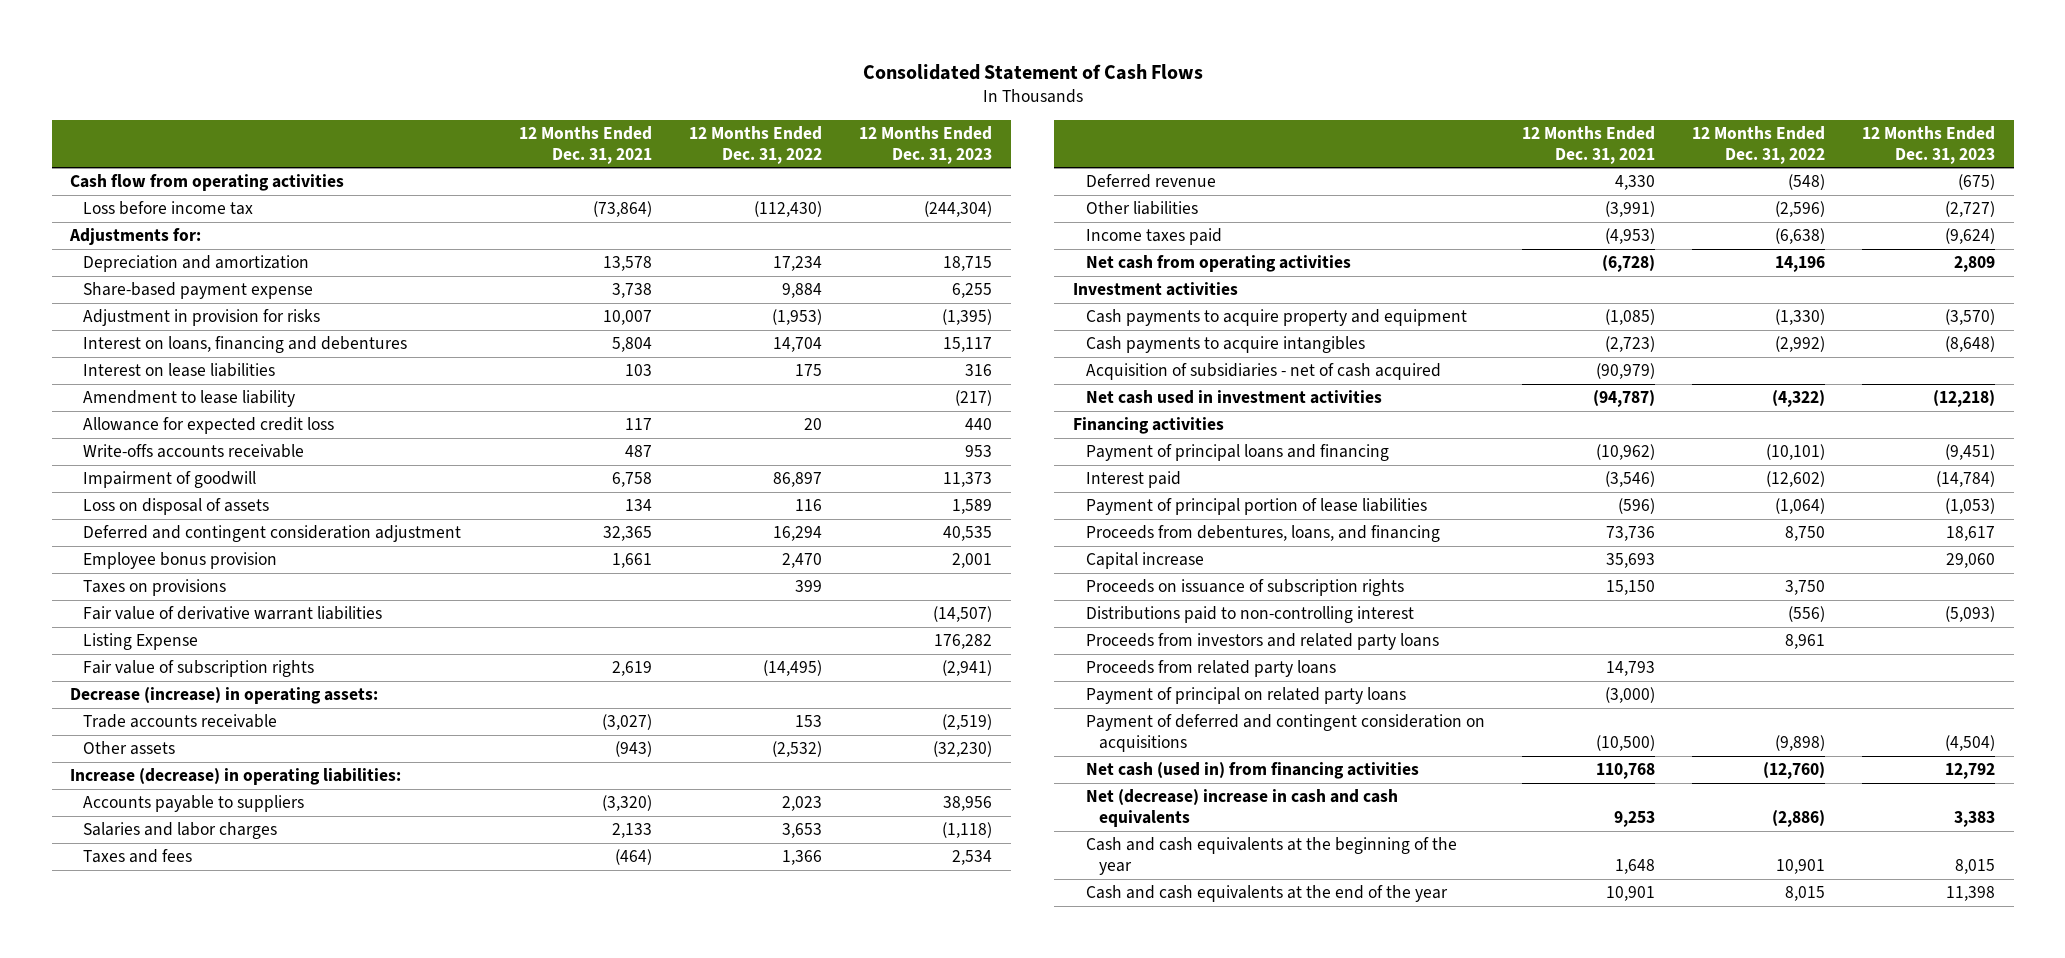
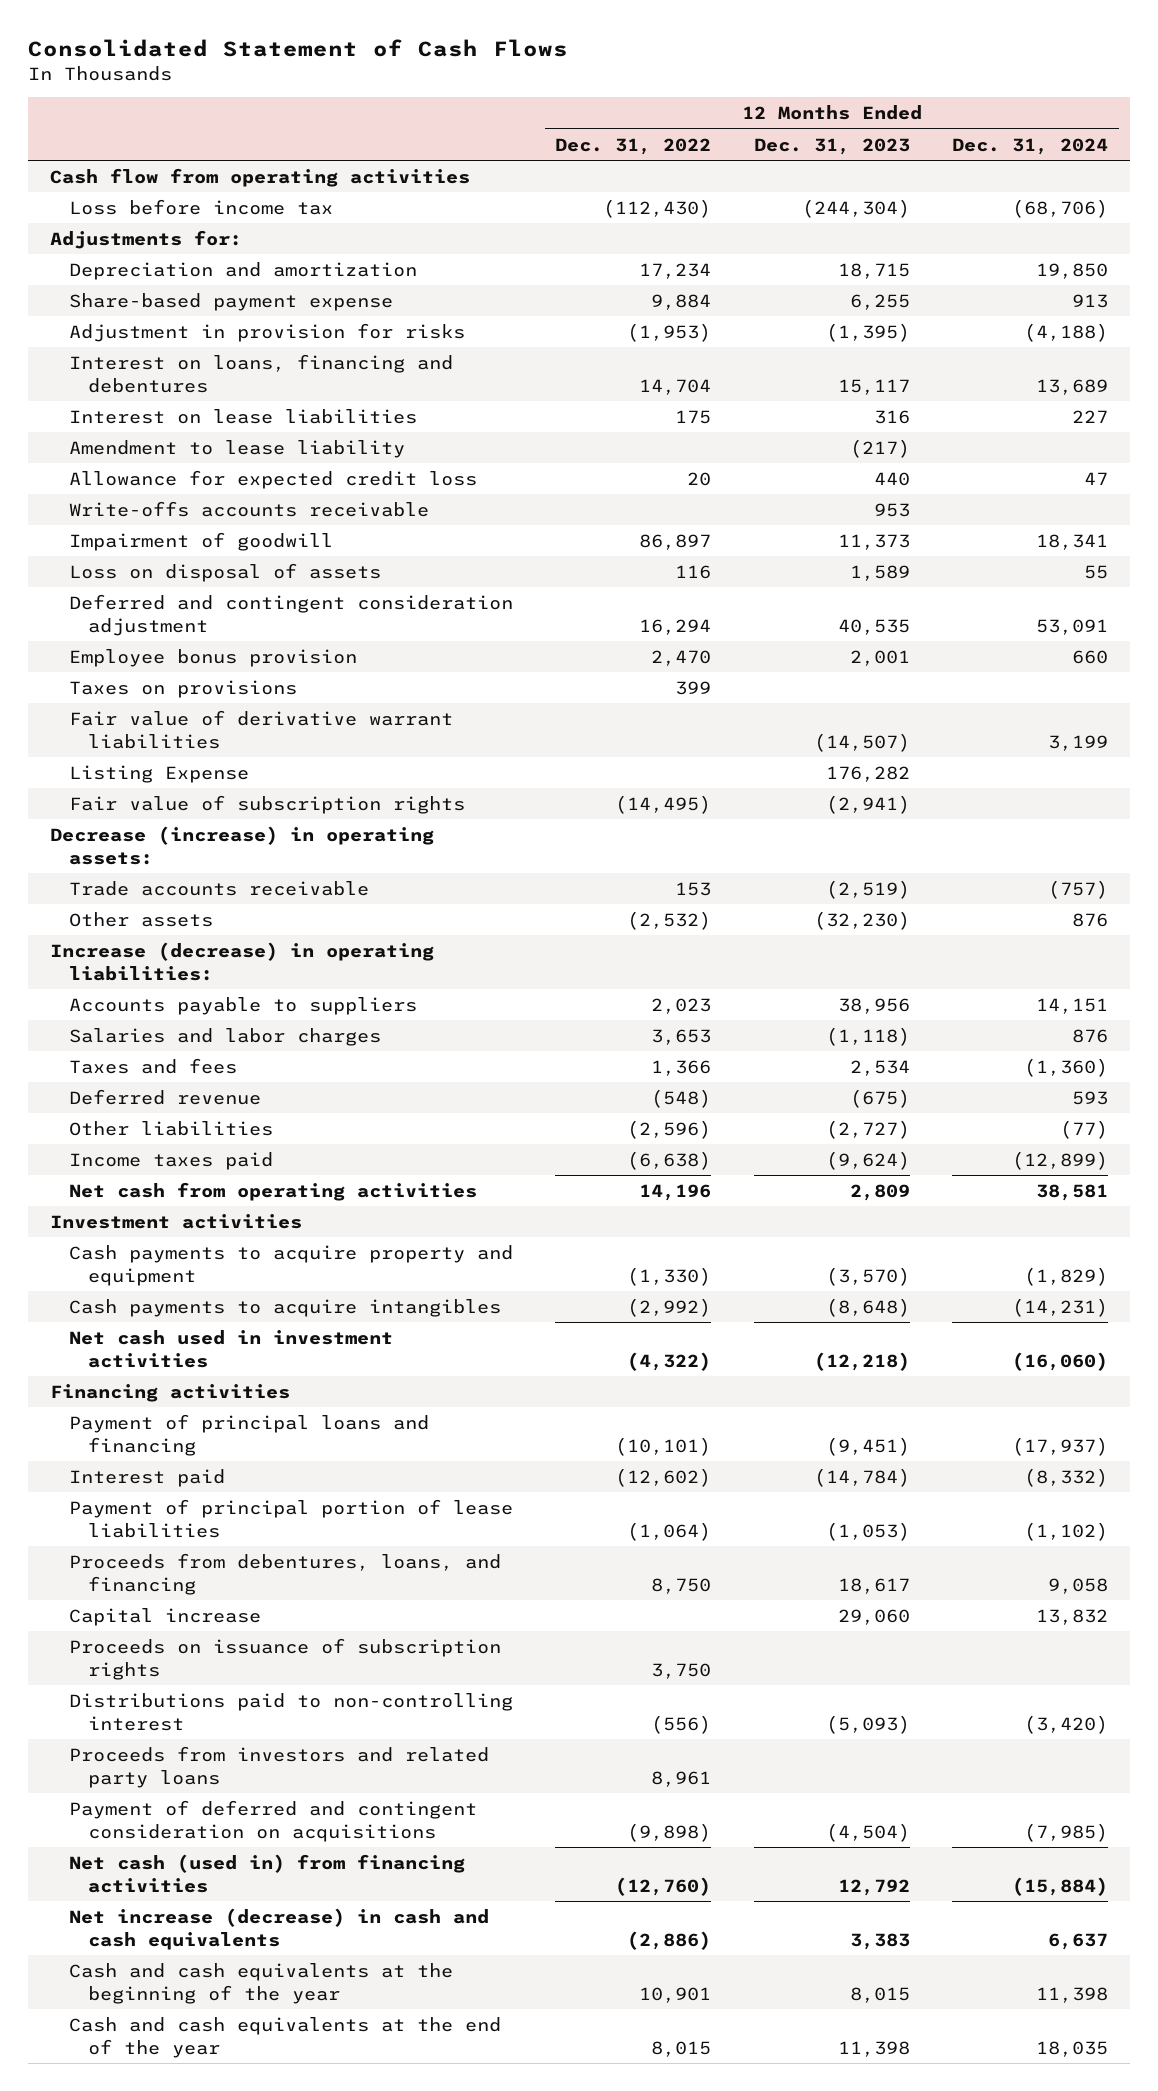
[519,125,653,164] 12 Months Ended Dec. 31, 2021 -> none
none -> [952,137,1109,155] Dec. 31, 2024
[1085,363,1441,381] Acquisition of subsidiaries - net of cash acquired -> none
[1085,660,1336,678] Proceeds from related party loans -> none
[1085,687,1406,705] Payment of principal on related party loans -> none
[1085,789,1398,828] Net (decrease) increase in cash and cash equivalents -> [68,1907,489,1950] Net increase (decrease) in cash and cash equivalents

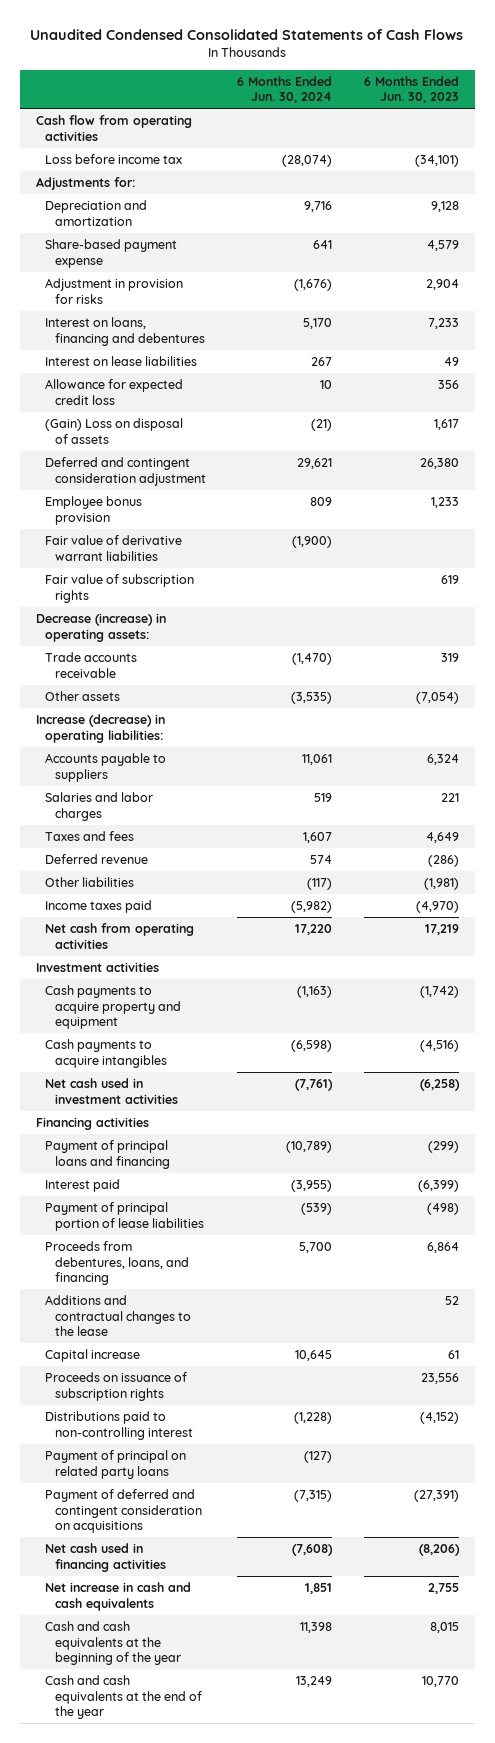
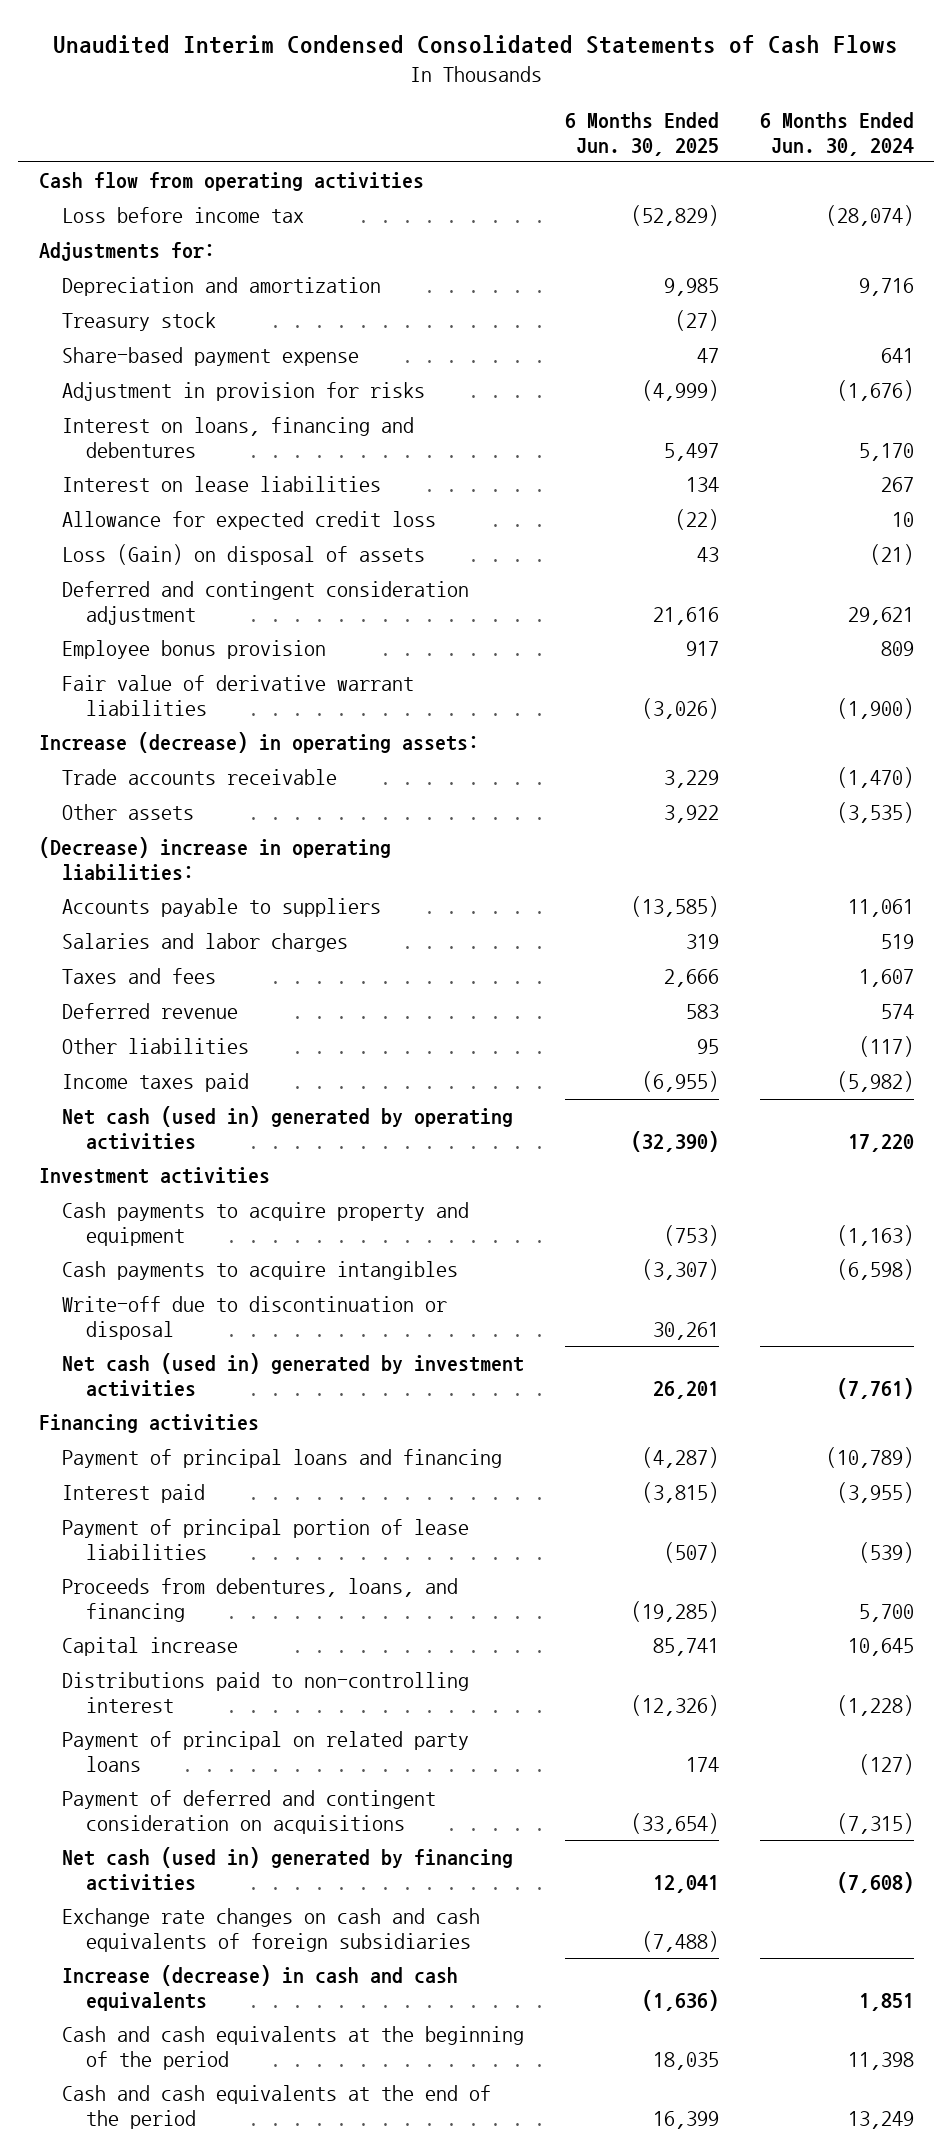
[30,28,464,40] Unaudited Condensed Consolidated Statements of Cash Flows -> [53,34,899,54] Unaudited Interim Condensed Consolidated Statements of Cash Flows
[363,75,459,104] 6 Months Ended Jun. 30, 2023 -> none
none -> [565,111,720,156] 6 Months Ended Jun. 30, 2025
none -> [62,312,217,332] Treasury stock
[45,418,184,444] (Gain) Loss on disposal of assets -> [62,544,426,566] Loss (Gain) on disposal of assets
[45,574,195,603] Fair value of subscription rights -> none
[35,613,166,642] Decrease (increase) in operating assets: -> [38,732,479,754] Increase (decrease) in operating assets:
[35,714,165,743] Increase (decrease) in operating liabilities: -> [38,837,391,882] (Decrease) increase in operating liabilities:
[45,923,195,949] Net cash from operating activities -> [62,1106,514,1151] Net cash (used in) generated by operating activities
none -> [62,1296,448,1341] Write-off due to discontinuation or disposal
[45,1078,178,1104] Net cash used in investment activities -> [62,1353,525,1398] Net cash (used in) generated by investment activities
[45,1295,191,1337] Additions and contractual changes to the lease -> none
[45,1372,188,1401] Proceeds on issuance of subscription rights -> none
[45,1543,166,1572] Net cash used in financing activities -> [62,1847,514,1892] Net cash (used in) generated by financing activities
none -> [62,1908,481,1953] Exchange rate changes on cash and cash equivalents of foreign subsidiaries
[45,1582,192,1611] Net increase in cash and cash equivalents -> [62,1965,459,2012] Increase (decrease) in cash and cash equivalents
[45,1621,181,1666] Cash and cash equivalents at the beginning of the year -> [62,2026,525,2071] Cash and cash equivalents at the beginning of the period
[45,1675,202,1720] Cash and cash equivalents at the end of the year -> [62,2085,492,2130] Cash and cash equivalents at the end of the period

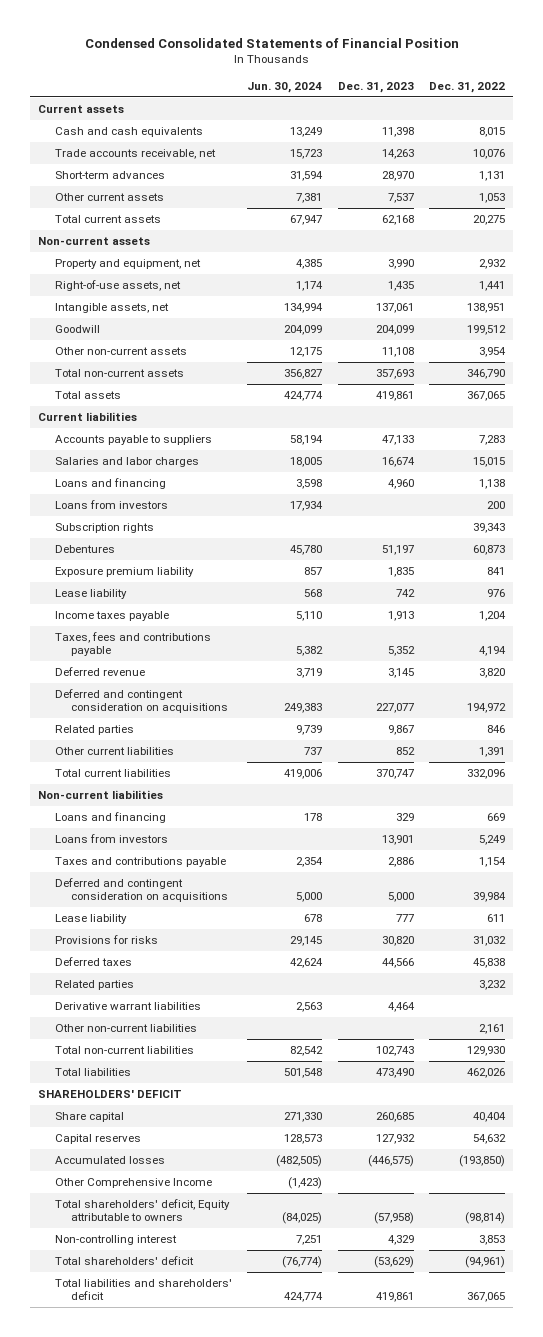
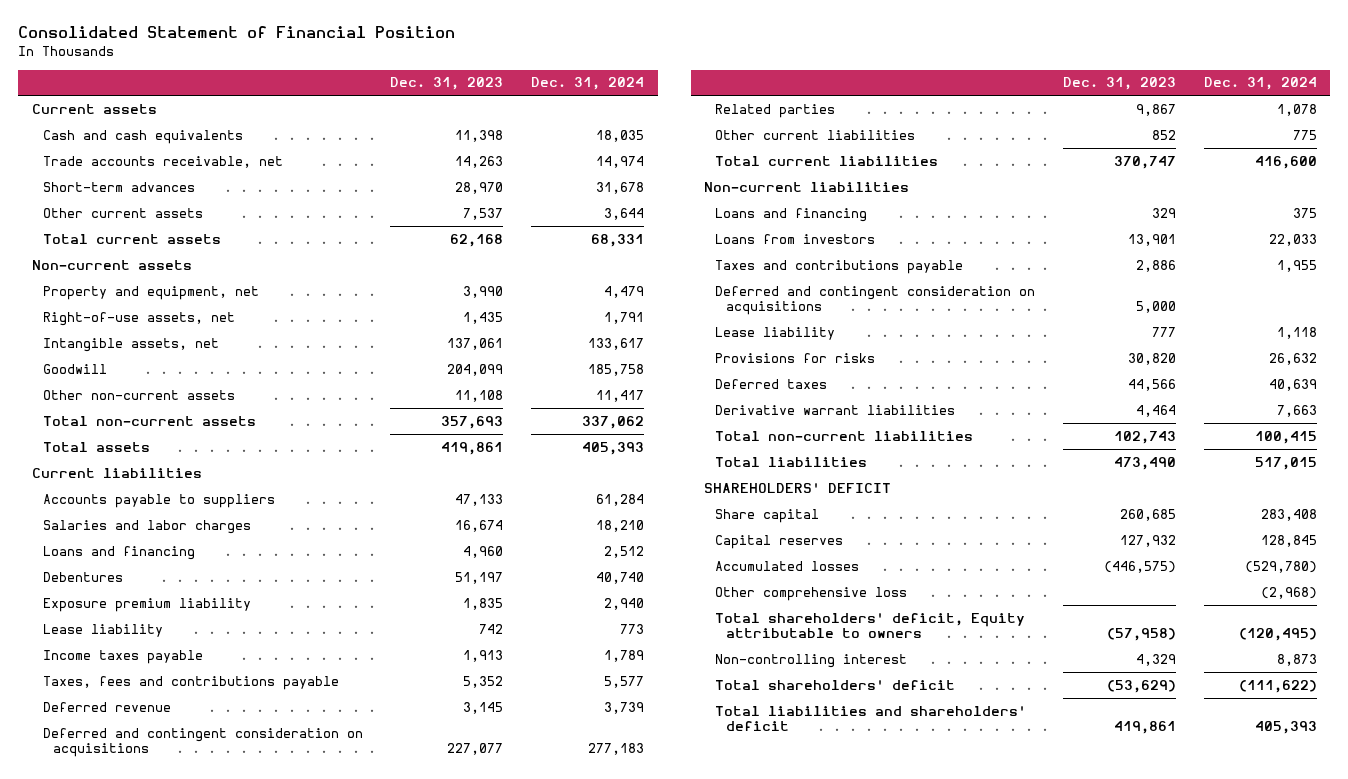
[84,37,459,48] Condensed Consolidated Statements of Financial Position -> [17,26,455,39] Consolidated Statement of Financial Position
[247,81,323,93] Jun. 30, 2024 -> none
[429,81,506,93] Dec. 31, 2022 -> none
none -> [530,77,644,91] Dec. 31, 2024
[54,499,168,509] Loans from investors -> none
[54,522,154,533] Subscription rights -> none
[54,979,134,990] Related parties -> none
[54,1023,197,1032] Other non-current liabilities -> none
[54,1177,212,1188] Other Comprehensive Income -> [715,586,908,601] Other comprehensive loss

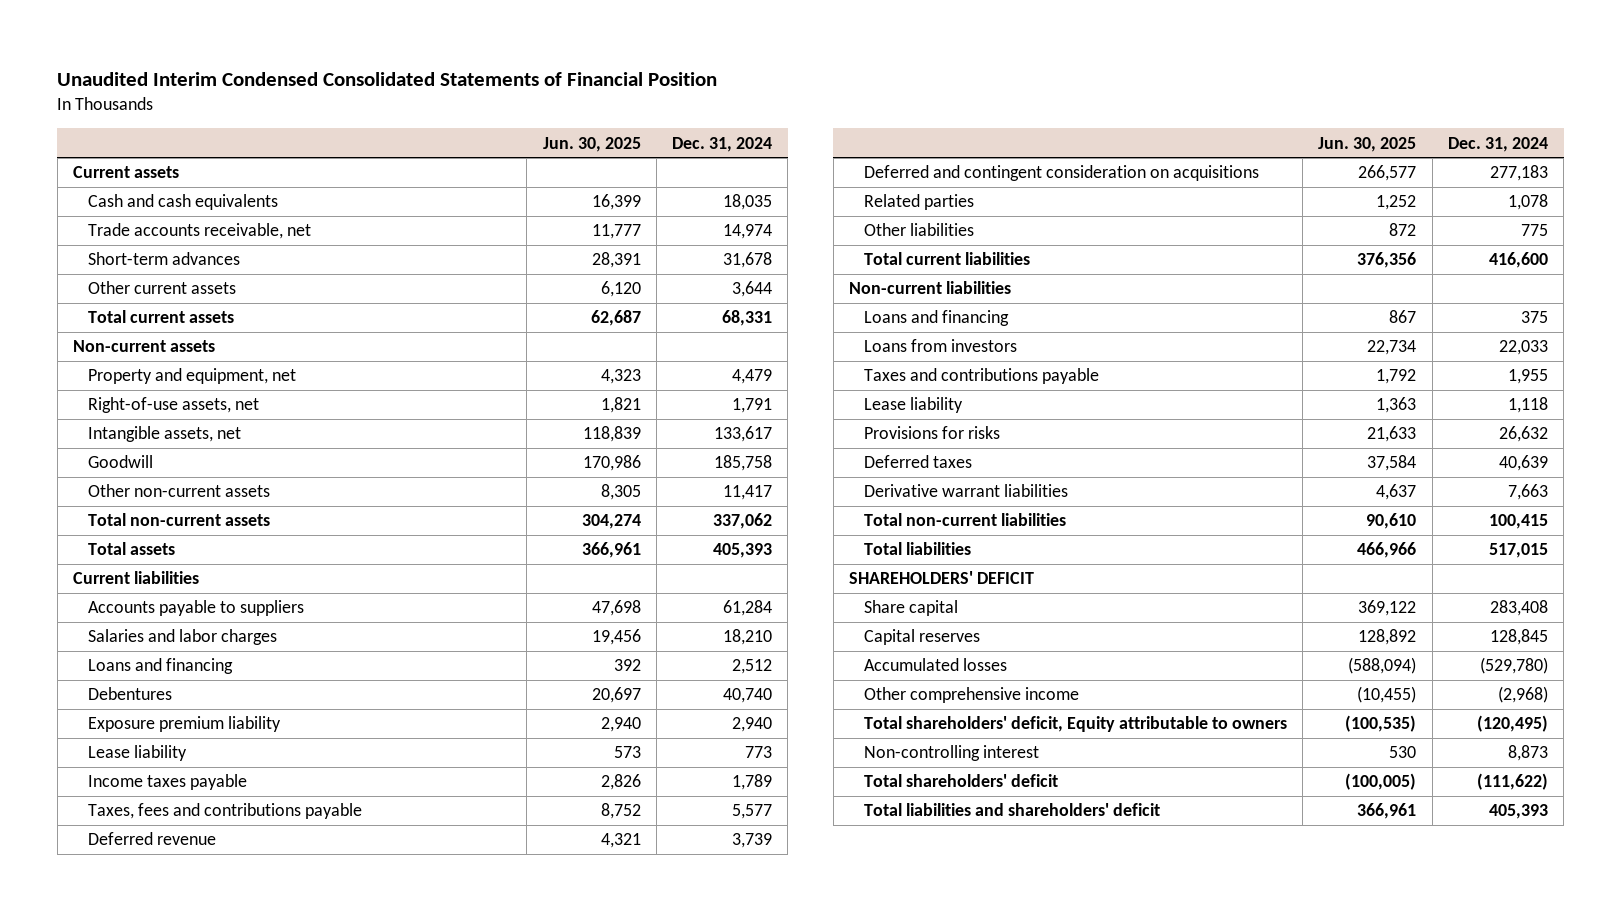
[17,26,455,39] Consolidated Statement of Financial Position -> [57,71,718,86] Unaudited Interim Condensed Consolidated Statements of Financial Position
[390,77,504,91] Dec. 31, 2023 -> none
none -> [542,136,641,152] Jun. 30, 2025
[715,129,916,140] Other current liabilities -> [863,223,974,237] Other liabilities
[715,285,1036,316] Deferred and contingent consideration on acquisitions -> none
[715,586,908,601] Other comprehensive loss -> [863,687,1079,704] Other comprehensive income

